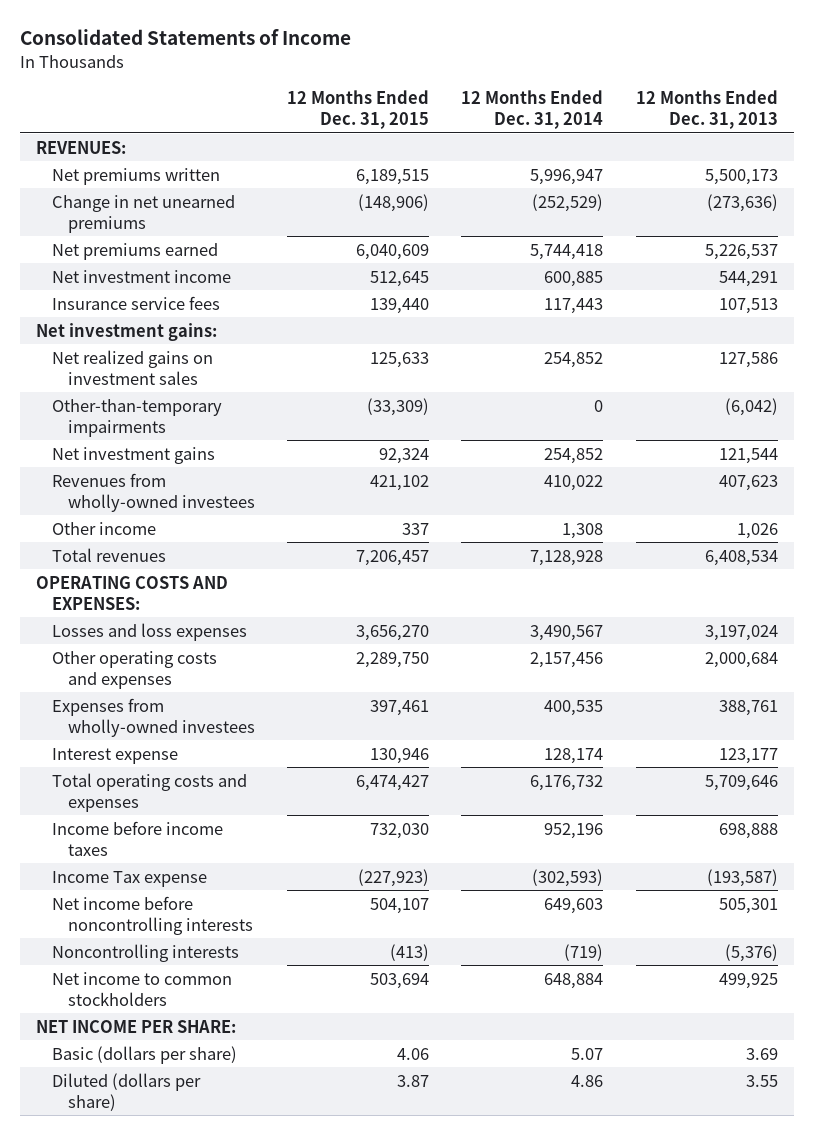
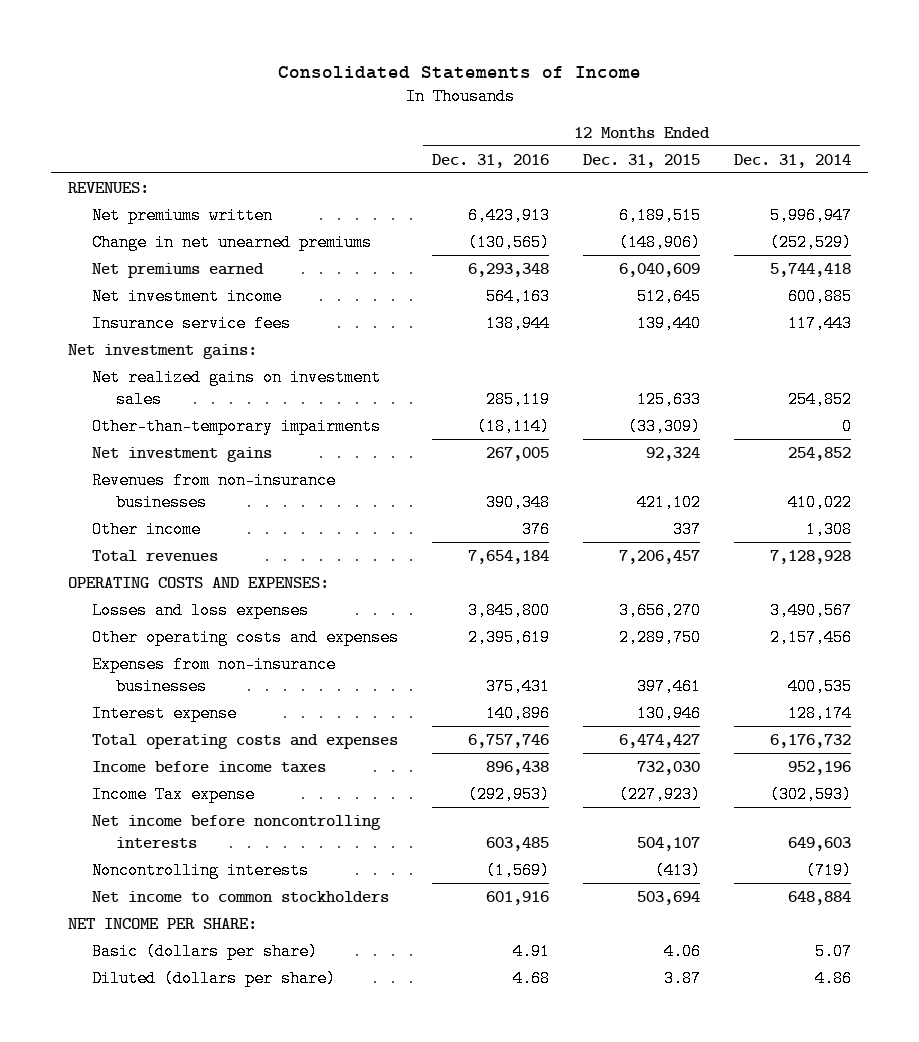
[635,89,778,130] 12 Months Ended Dec. 31, 2013 -> none
none -> [431,153,549,168] Dec. 31, 2016
[51,472,255,512] Revenues from wholly-owned investees -> [91,471,336,512] Revenues from non-insurance businesses
[51,697,255,737] Expenses from wholly-owned investees -> [91,655,336,696] Expenses from non-insurance businesses

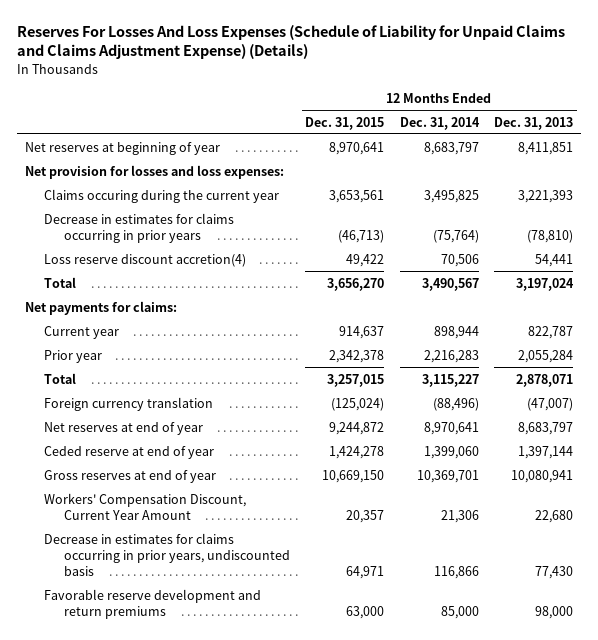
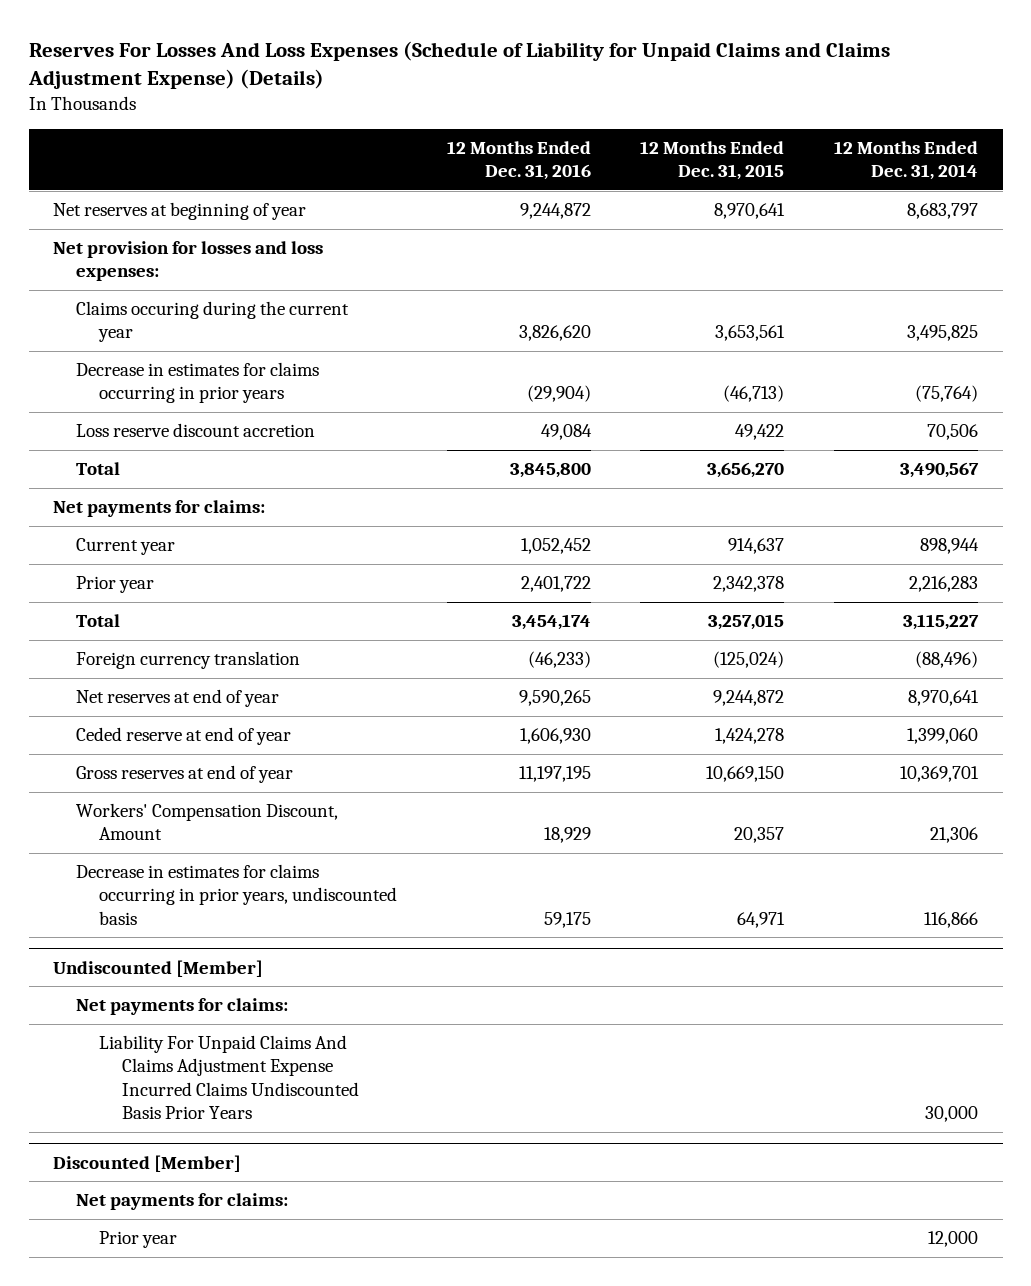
[494,116,574,130] Dec. 31, 2013 -> none
none -> [446,140,591,180] 12 Months Ended Dec. 31, 2016
[44,253,247,267] Loss reserve discount accretion(4) -> [76,423,316,438] Loss reserve discount accretion
[44,492,247,520] Workers' Compensation Discount, Current Year Amount -> [76,803,339,841] Workers' Compensation Discount, Amount
[44,588,262,619] Favorable reserve development and return premiums -> none
none -> [53,959,264,977] Undiscounted [Member]
none -> [76,998,289,1016] Net payments for claims:
none -> [99,1035,360,1120] Liability For Unpaid Claims And Claims Adjustment Expense Incurred Claims Undiscounted Basis Prior Years
none -> [53,1154,242,1172] Discounted [Member]
none -> [76,1193,289,1211] Net payments for claims:
none -> [99,1231,178,1249] Prior year

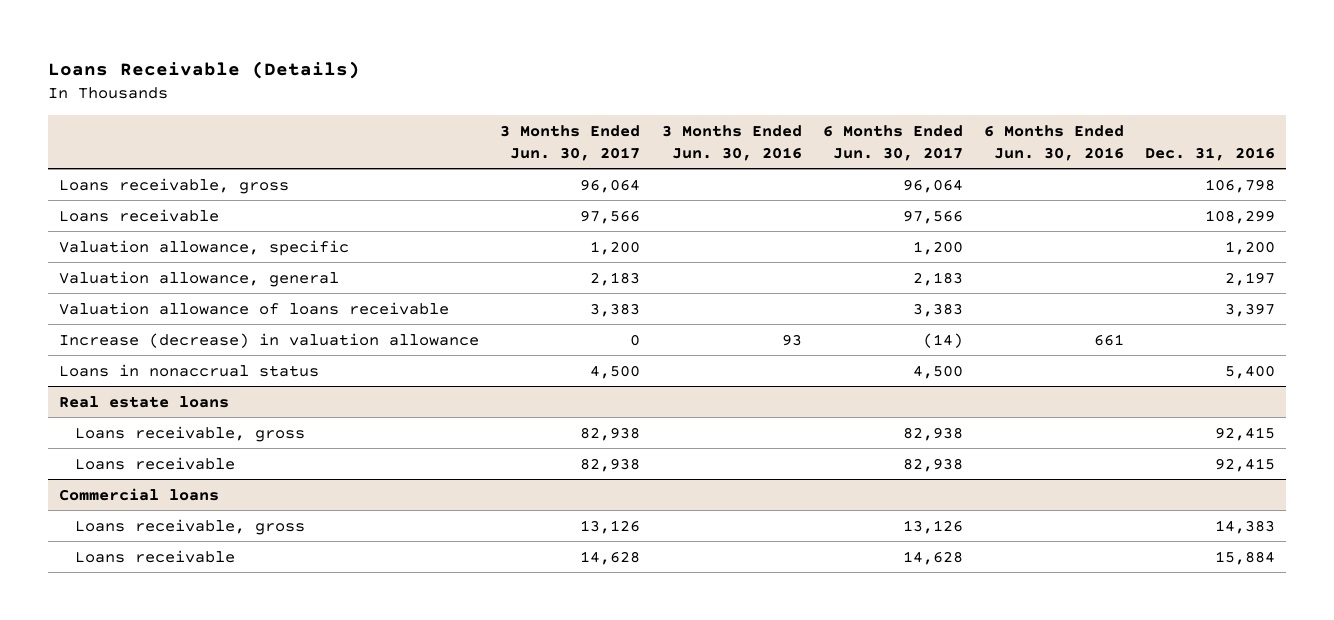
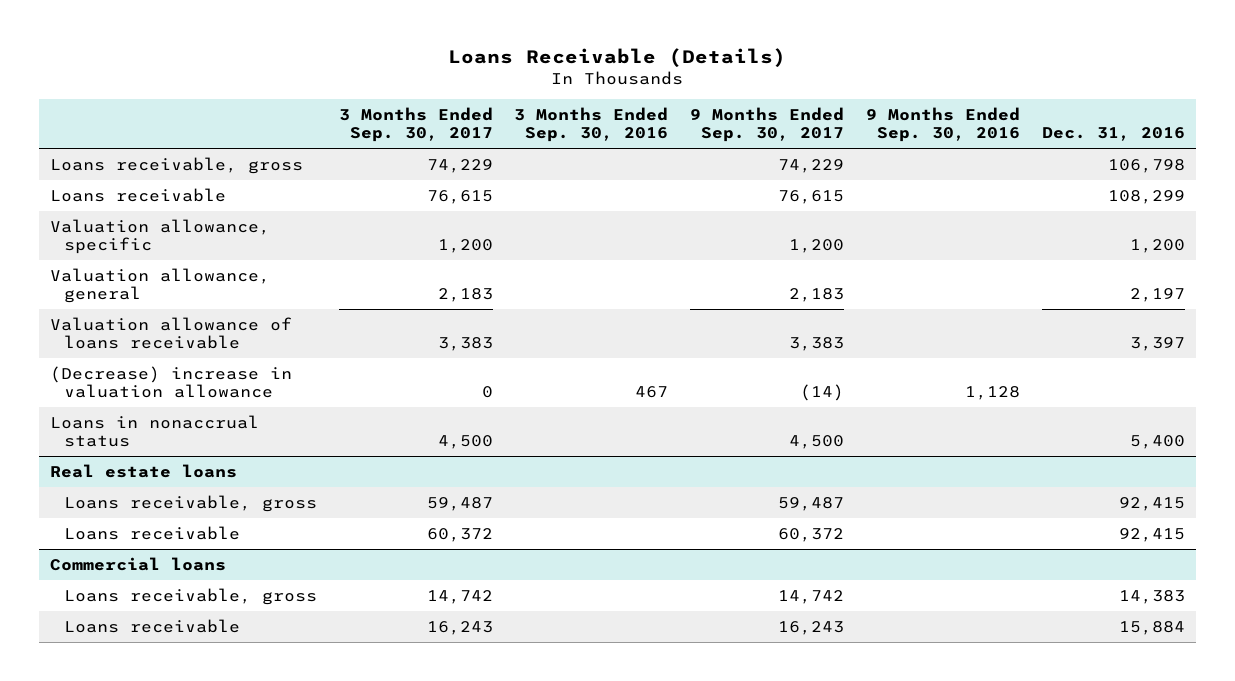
[500,124,641,161] 3 Months Ended Jun. 30, 2017 -> none
[661,124,802,161] 3 Months Ended Jun. 30, 2016 -> none
[822,124,963,161] 6 Months Ended Jun. 30, 2017 -> none
[984,124,1125,161] 6 Months Ended Jun. 30, 2016 -> none
none -> [338,106,493,143] 3 Months Ended Sep. 30, 2017
none -> [514,106,669,143] 3 Months Ended Sep. 30, 2016
none -> [690,106,845,143] 9 Months Ended Sep. 30, 2017
none -> [866,106,1021,143] 9 Months Ended Sep. 30, 2016
[58,332,479,348] Increase (decrease) in valuation allowance -> [49,365,292,399] (Decrease) increase in valuation allowance

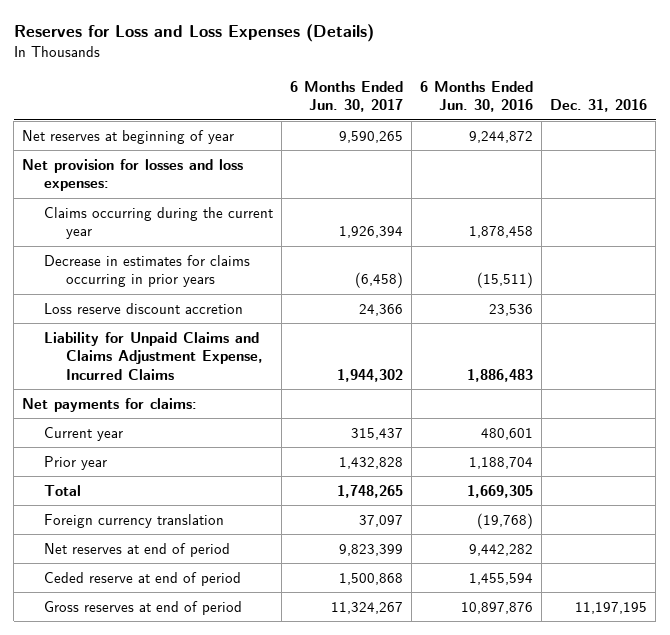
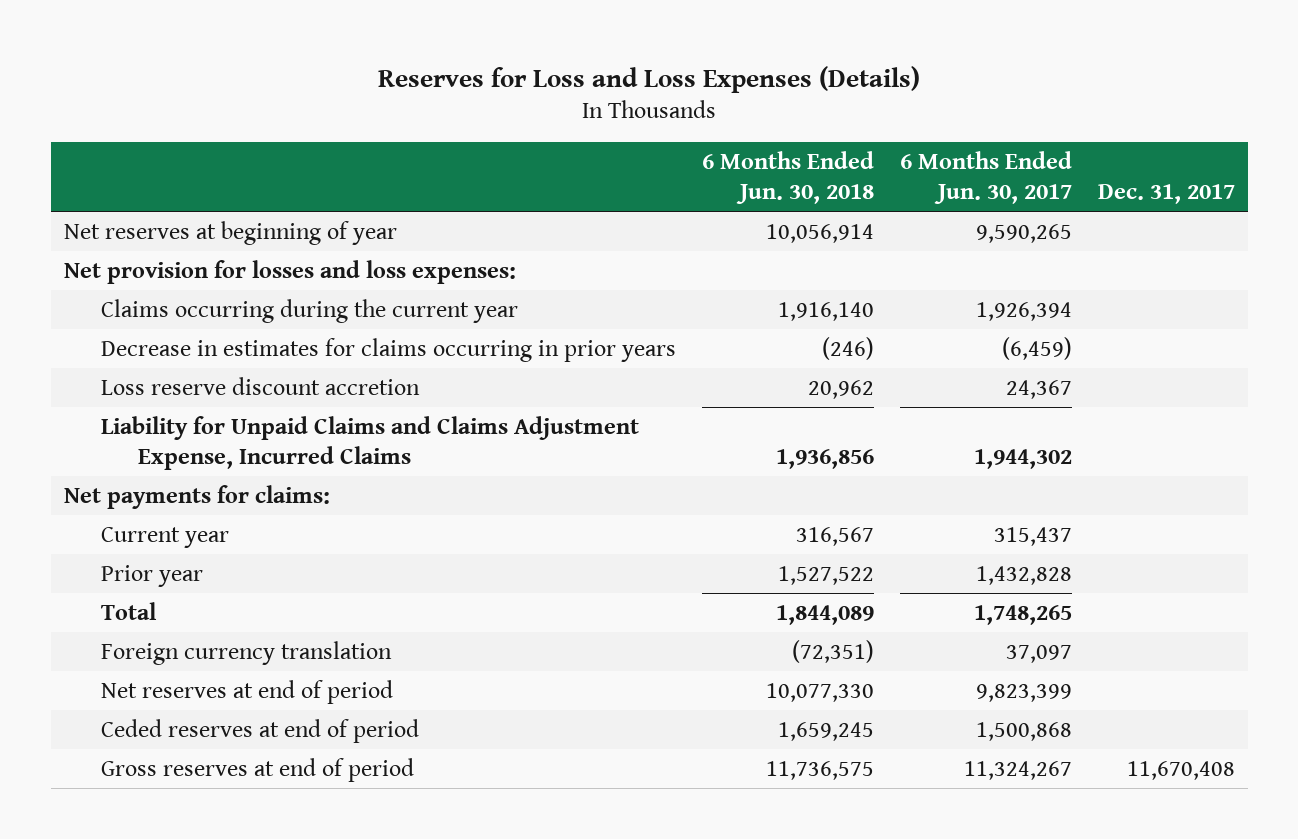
[420,80,534,113] 6 Months Ended Jun. 30, 2016 -> none
[550,99,648,113] Dec. 31, 2016 -> none
none -> [701,150,874,204] 6 Months Ended Jun. 30, 2018
none -> [1097,183,1235,204] Dec. 31, 2017
[355,272,404,289] (6,458) -> [1001,336,1072,360] (6,459)
[359,303,404,316] 24,366 -> [1005,379,1072,399] 24,367
[44,571,242,586] Ceded reserve at end of period -> [100,718,419,743] Ceded reserves at end of period

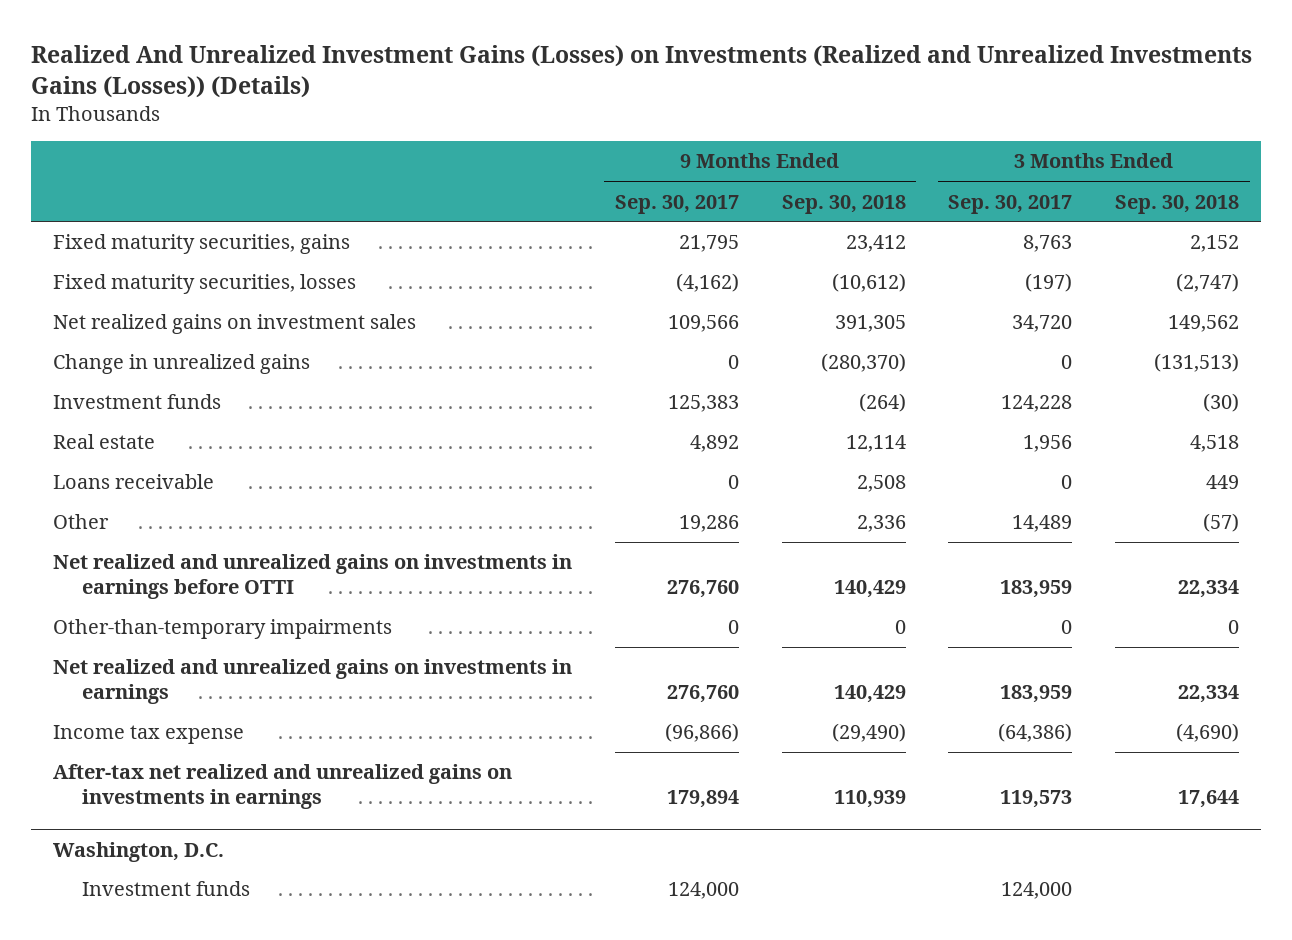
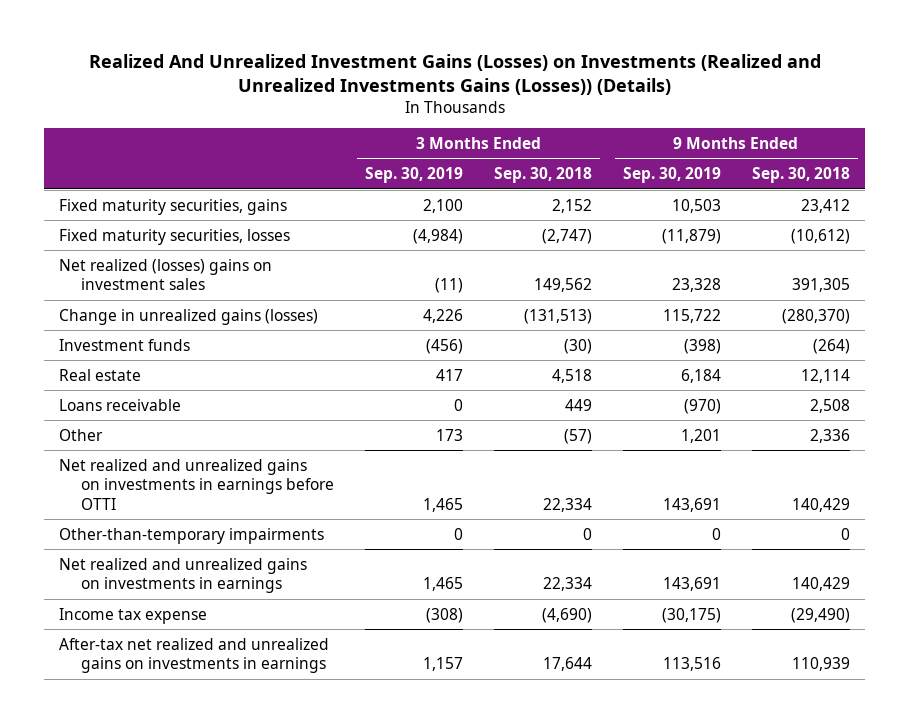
[614,194,739,214] Sep. 30, 2017 -> none
[948,194,1073,214] Sep. 30, 2017 -> none
none -> [365,167,464,184] Sep. 30, 2019
none -> [622,167,721,184] Sep. 30, 2019
[52,314,416,335] Net realized gains on investment sales -> [59,258,273,291] Net realized (losses) gains on investment sales
[52,354,310,375] Change in unrealized gains -> [59,308,319,325] Change in unrealized gains (losses)
[52,841,224,862] Washington, D.C. -> none
[82,881,251,897] Investment funds -> none

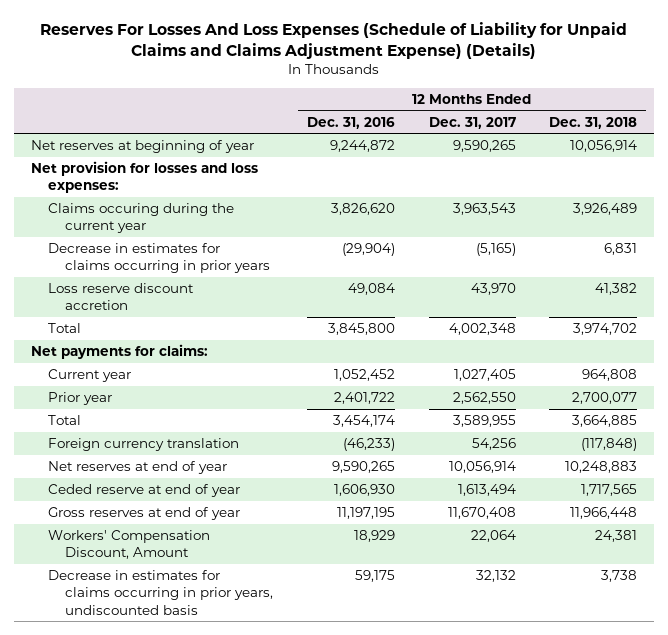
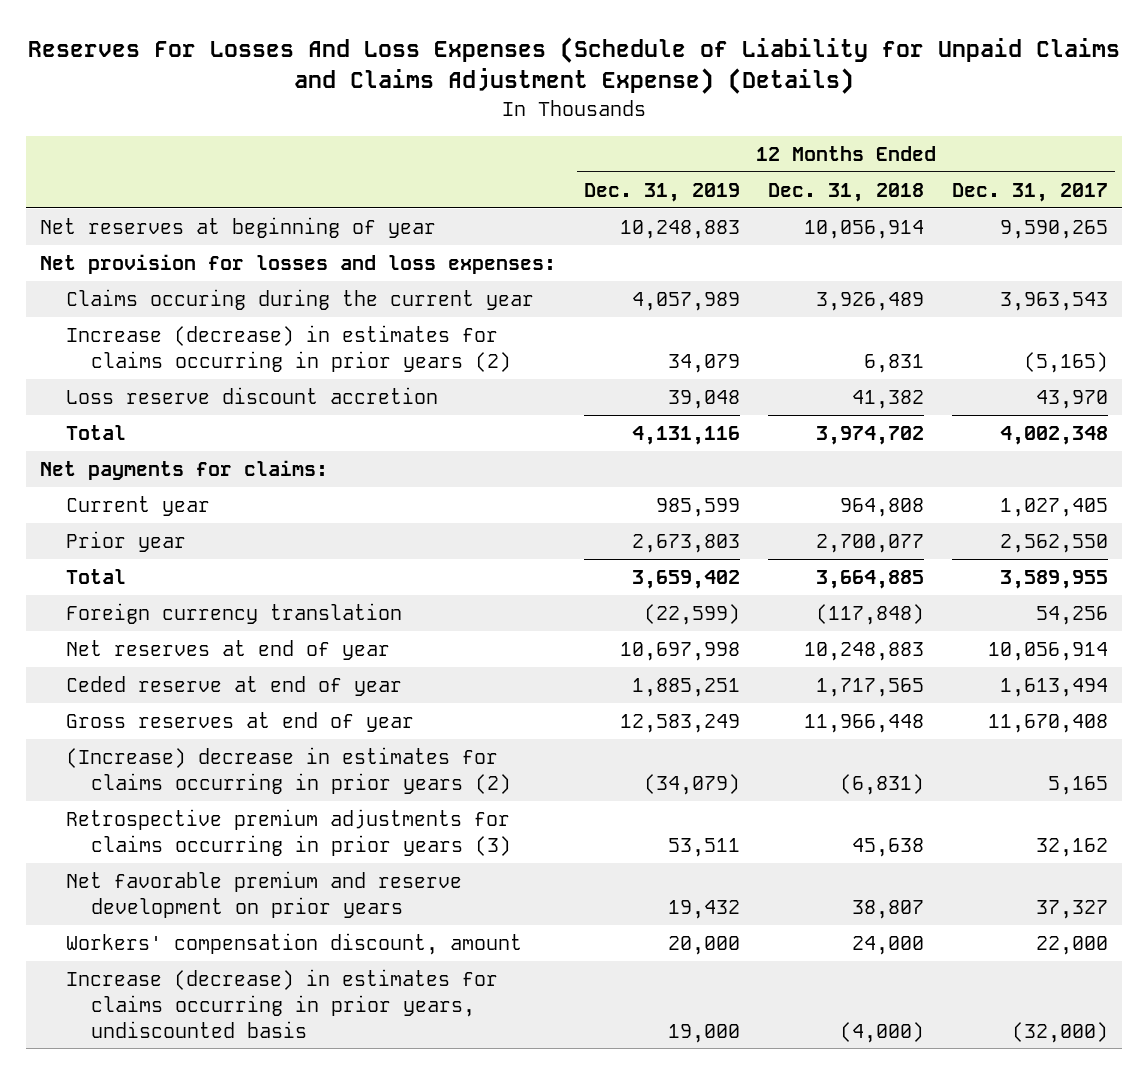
[306,116,395,129] Dec. 31, 2016 -> none
none -> [583,182,740,202] Dec. 31, 2019
[47,243,271,274] Decrease in estimates for claims occurring in prior years -> [65,325,512,372] Increase (decrease) in estimates for claims occurring in prior years (2)
none -> [65,747,512,794] (Increase) decrease in estimates for claims occurring in prior years (2)
none -> [65,809,512,856] Retrospective premium adjustments for claims occurring in prior years (3)
none -> [65,871,462,918] Net favorable premium and reserve development on prior years
[47,530,210,560] Workers' Compensation Discount, Amount -> [65,933,522,956] Workers' compensation discount, amount
[470,530,516,543] 22,064 -> [1036,936,1109,956] 22,000
[595,530,638,543] 24,381 -> [852,936,925,956] 24,000
[47,570,274,615] Decrease in estimates for claims occurring in prior years, undiscounted basis -> [65,969,498,1038] Increase (decrease) in estimates for claims occurring in prior years, undiscounted basis
[475,570,516,583] 32,132 -> [1012,1021,1109,1043] (32,000)
[601,570,638,583] 3,738 -> [840,1021,925,1043] (4,000)

